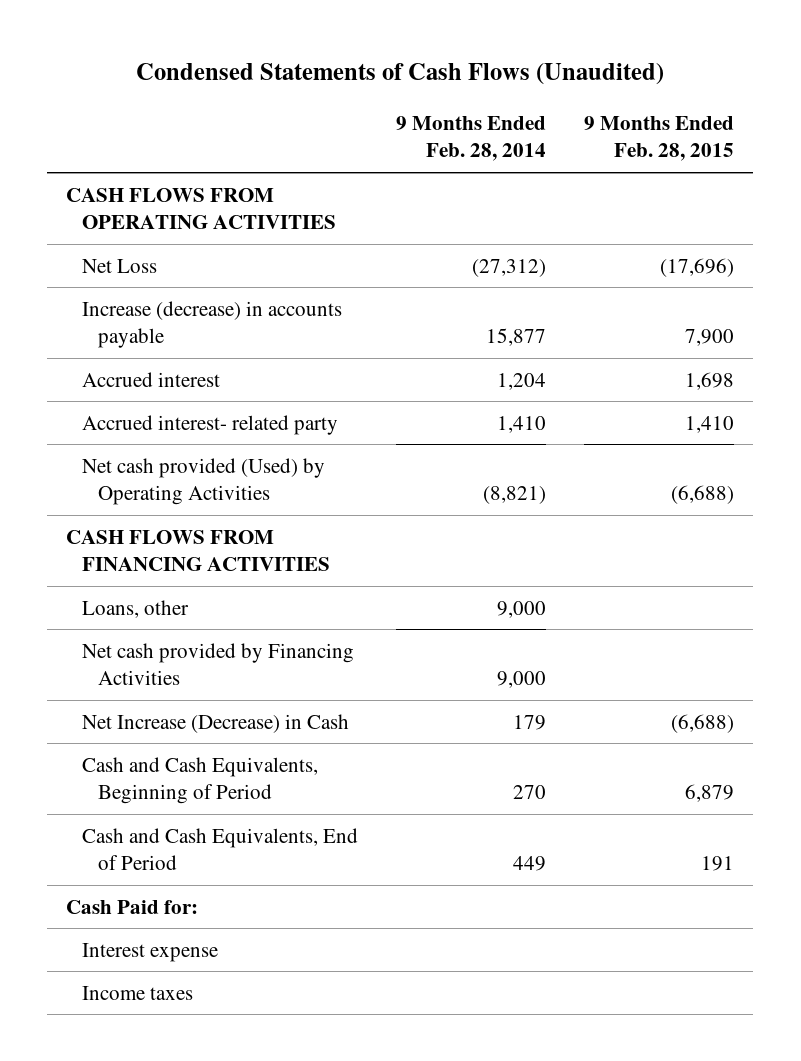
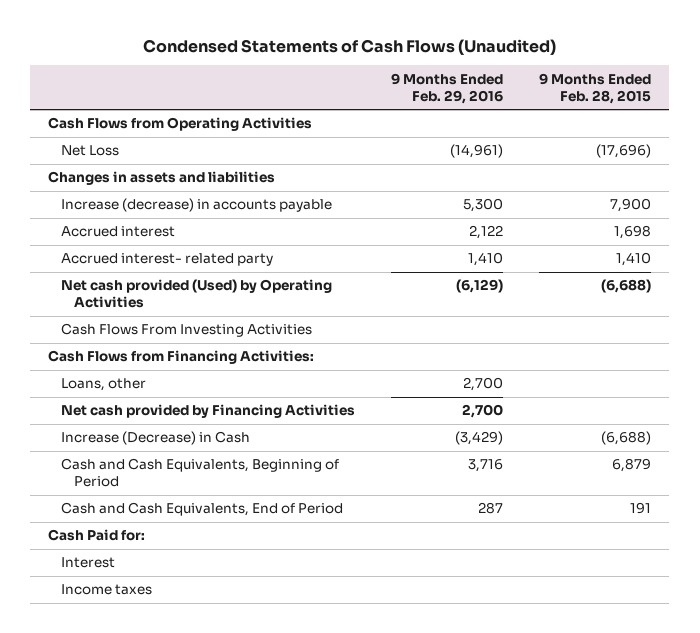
[396,116,547,162] 9 Months Ended Feb. 28, 2014 -> none
none -> [391,72,504,104] 9 Months Ended Feb. 29, 2016
[66,187,337,229] CASH FLOWS FROM OPERATING ACTIVITIES -> [48,117,313,132] Cash Flows from Operating Activities
none -> [48,171,276,186] Changes in assets and liabilities
none -> [61,323,313,338] Cash Flows From Investing Activities
[66,529,331,571] CASH FLOWS FROM FINANCING ACTIVITIES -> [48,350,315,365] Cash Flows from Financing Activities:
[82,713,350,733] Net Increase (Decrease) in Cash -> [61,431,251,446] Increase (Decrease) in Cash
[82,942,219,962] Interest expense -> [61,557,116,569] Interest

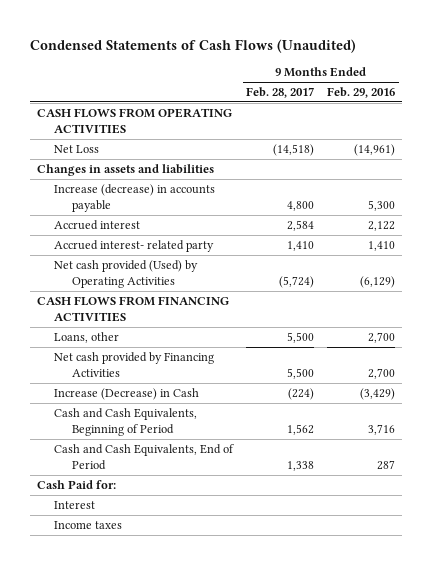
[539,72,652,104] 9 Months Ended Feb. 28, 2015 -> none
none -> [246,87,315,99] Feb. 28, 2017
[48,117,313,132] Cash Flows from Operating Activities -> [36,107,232,135] CASH FLOWS FROM OPERATING ACTIVITIES
[61,323,313,338] Cash Flows From Investing Activities -> none
[48,350,315,365] Cash Flows from Financing Activities: -> [36,295,229,323] CASH FLOWS FROM FINANCING ACTIVITIES

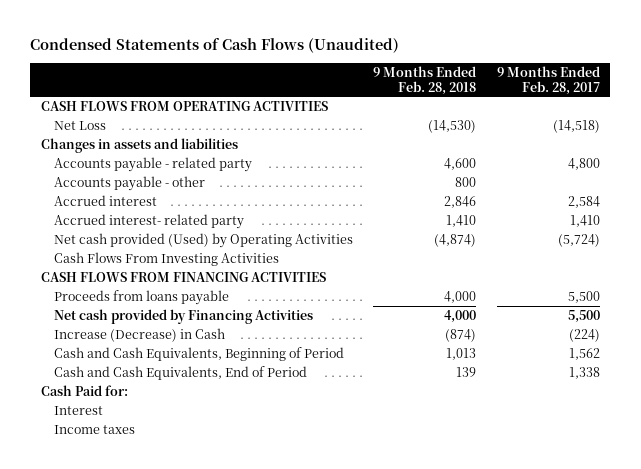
[327,87,396,99] Feb. 29, 2016 -> none
none -> [373,65,477,95] 9 Months Ended Feb. 28, 2018
[54,183,216,213] Increase (decrease) in accounts payable -> [53,156,252,172] Accounts payable - related party
none -> [53,175,205,191] Accounts payable - other
none -> [53,251,279,266] Cash Flows From Investing Activities
[54,331,120,343] Loans, other -> [53,289,229,305] Proceeds from loans payable

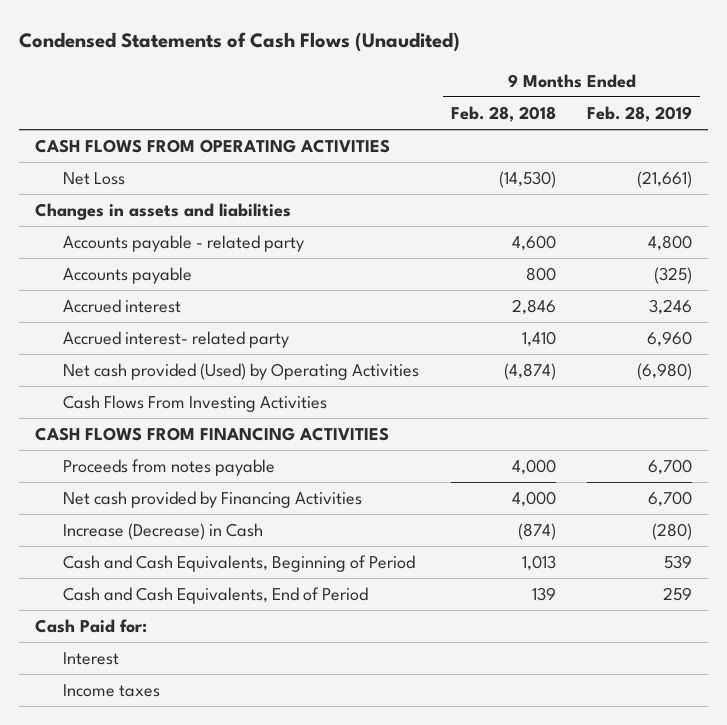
[497,65,601,95] 9 Months Ended Feb. 28, 2017 -> none
none -> [587,105,693,122] Feb. 28, 2019
[53,175,205,191] Accounts payable - other -> [63,266,193,284] Accounts payable
[53,289,229,305] Proceeds from loans payable -> [63,458,276,476] Proceeds from notes payable

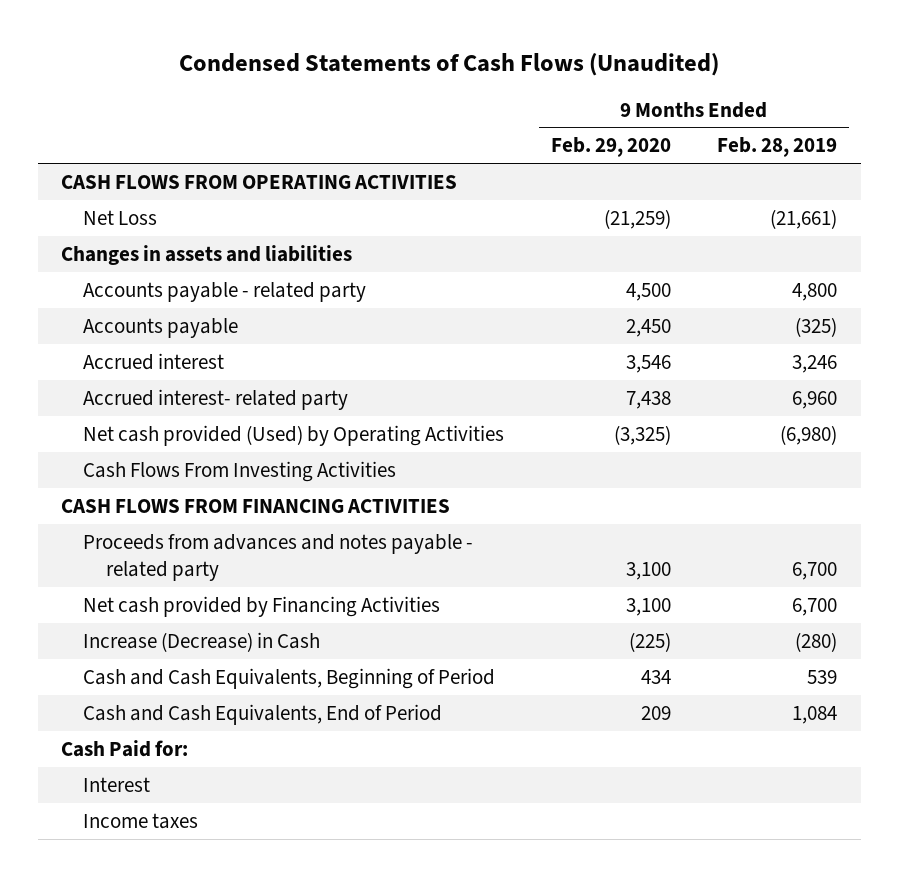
[450,105,556,122] Feb. 28, 2018 -> none
none -> [550,137,671,158] Feb. 29, 2020
[63,458,276,476] Proceeds from notes payable -> [83,533,474,581] Proceeds from advances and notes payable - related party
[663,586,693,601] 259 -> [792,705,838,724] 1,084

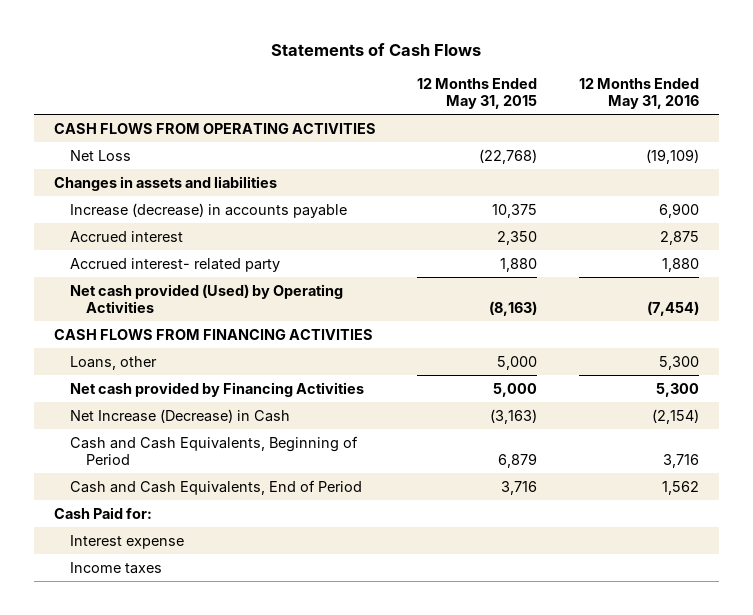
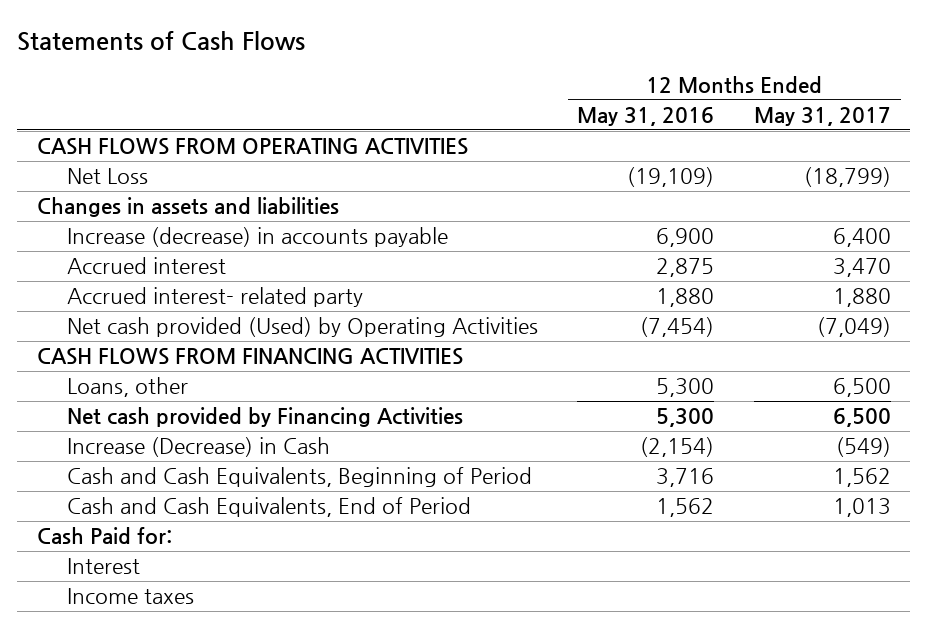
[417,77,538,110] 12 Months Ended May 31, 2015 -> none
none -> [753,106,891,126] May 31, 2017
[70,408,291,423] Net Increase (Decrease) in Cash -> [67,437,331,458] Increase (Decrease) in Cash
[70,534,185,549] Interest expense -> [67,558,141,575] Interest

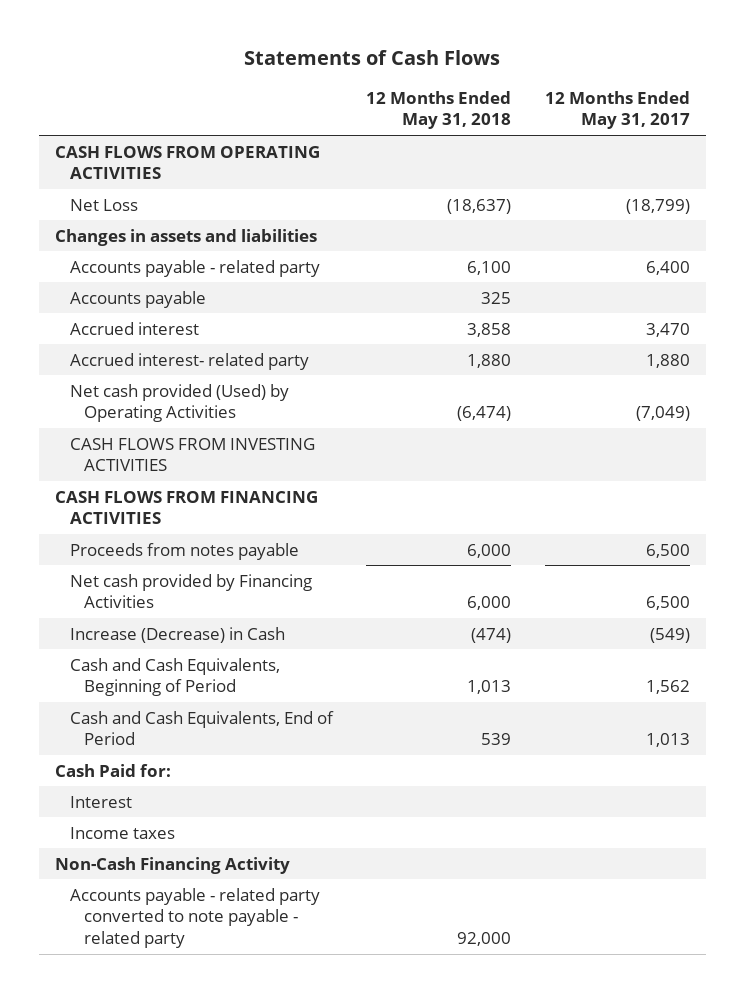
[577,106,715,126] May 31, 2016 -> none
none -> [366,90,512,130] 12 Months Ended May 31, 2018
[67,227,449,248] Increase (decrease) in accounts payable -> [69,259,320,277] Accounts payable - related party
none -> [69,290,206,308] Accounts payable
none -> [69,437,315,472] CASH FLOWS FROM INVESTING ACTIVITIES
[67,377,189,398] Loans, other -> [69,542,299,560] Proceeds from notes payable
none -> [55,856,291,874] Non-Cash Financing Activity
none -> [69,887,320,949] Accounts payable - related party converted to note payable - related party

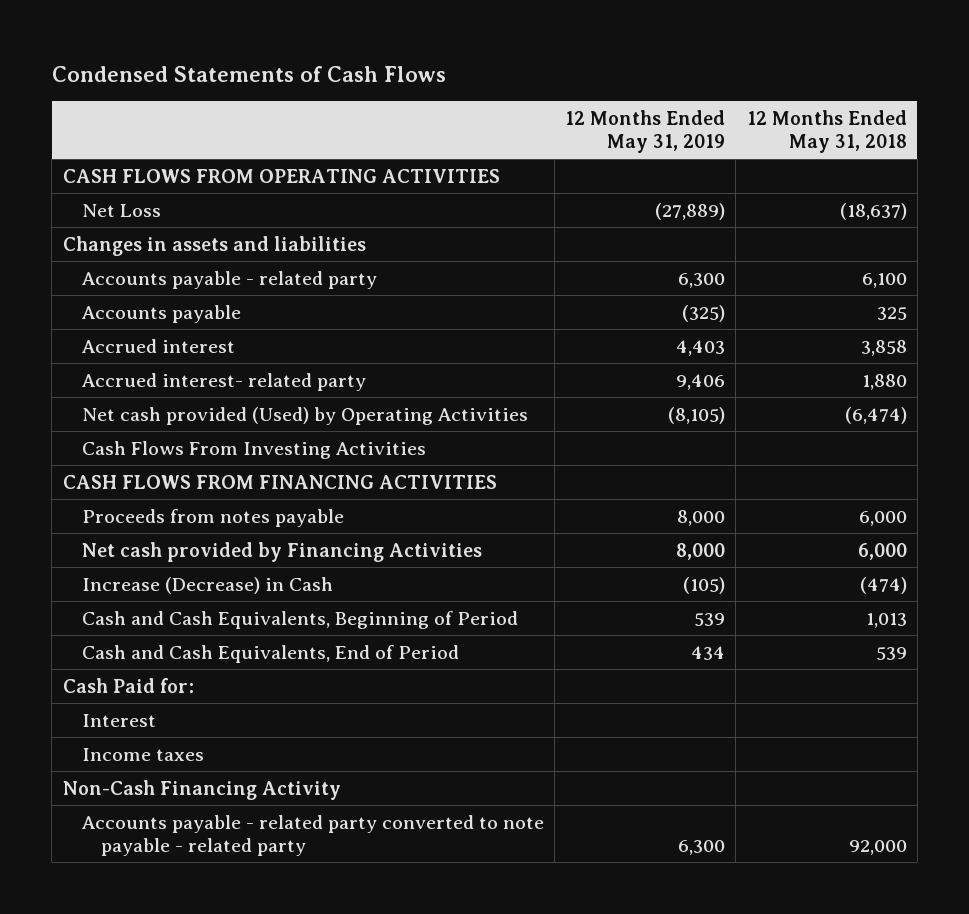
[244,49,501,65] Statements of Cash Flows -> [51,65,446,82] Condensed Statements of Cash Flows
[544,90,690,130] 12 Months Ended May 31, 2017 -> none
none -> [565,109,726,154] 12 Months Ended May 31, 2019
[69,437,315,472] CASH FLOWS FROM INVESTING ACTIVITIES -> [81,440,426,459] Cash Flows From Investing Activities

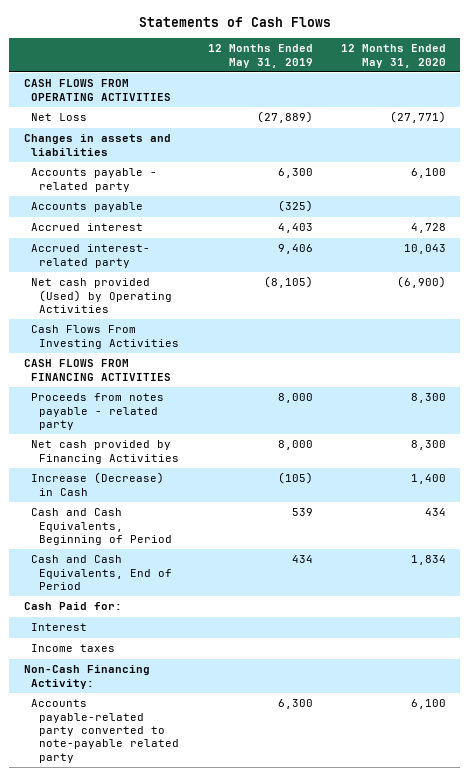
[51,65,446,82] Condensed Statements of Cash Flows -> [138,16,331,27] Statements of Cash Flows
[746,109,907,154] 12 Months Ended May 31, 2018 -> none
none -> [341,44,447,68] 12 Months Ended May 31, 2020
[81,508,344,527] Proceeds from notes payable -> [31,393,165,431] Proceeds from notes payable - related party
[62,779,341,800] Non-Cash Financing Activity -> [23,665,150,689] Non-Cash Financing Activity:
[81,814,544,856] Accounts payable - related party converted to note payable - related party -> [31,699,180,763] Accounts payable-related party converted to note-payable related party

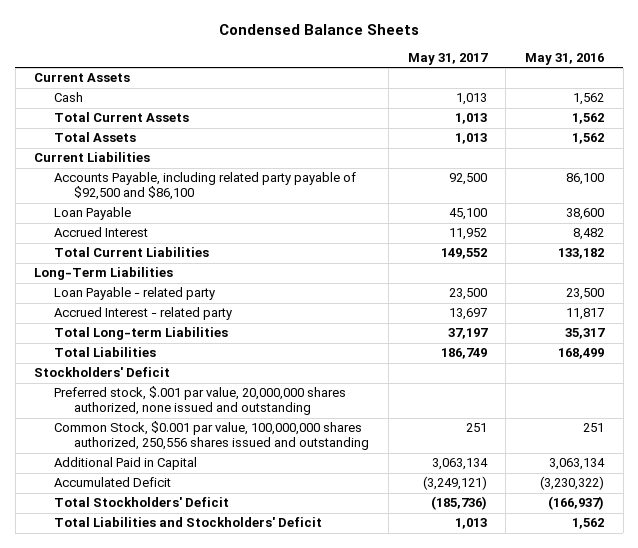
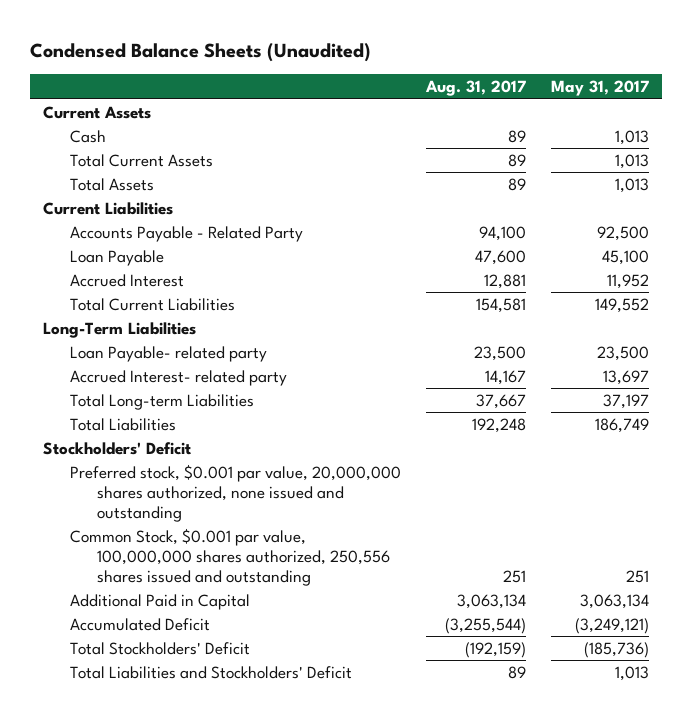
[219,23,420,35] Condensed Balance Sheets -> [30,42,372,62] Condensed Balance Sheets (Unaudited)
[525,53,605,66] May 31, 2016 -> none
none -> [425,80,527,97] Aug. 31, 2017
[54,172,357,201] Accounts Payable, including related party payable of $92,500 and $86,100 -> [69,225,303,242] Accounts Payable - Related Party
[54,287,216,301] Loan Payable - related party -> [69,345,267,362] Loan Payable- related party
[54,307,233,321] Accrued Interest - related party -> [69,369,287,386] Accrued Interest- related party
[54,386,347,416] Preferred stock, $.001 par value, 20,000,000 shares authorized, none issued and outstanding -> [69,463,401,522] Preferred stock, $0.001 par value, 20,000,000 shares authorized, none issued and outstanding

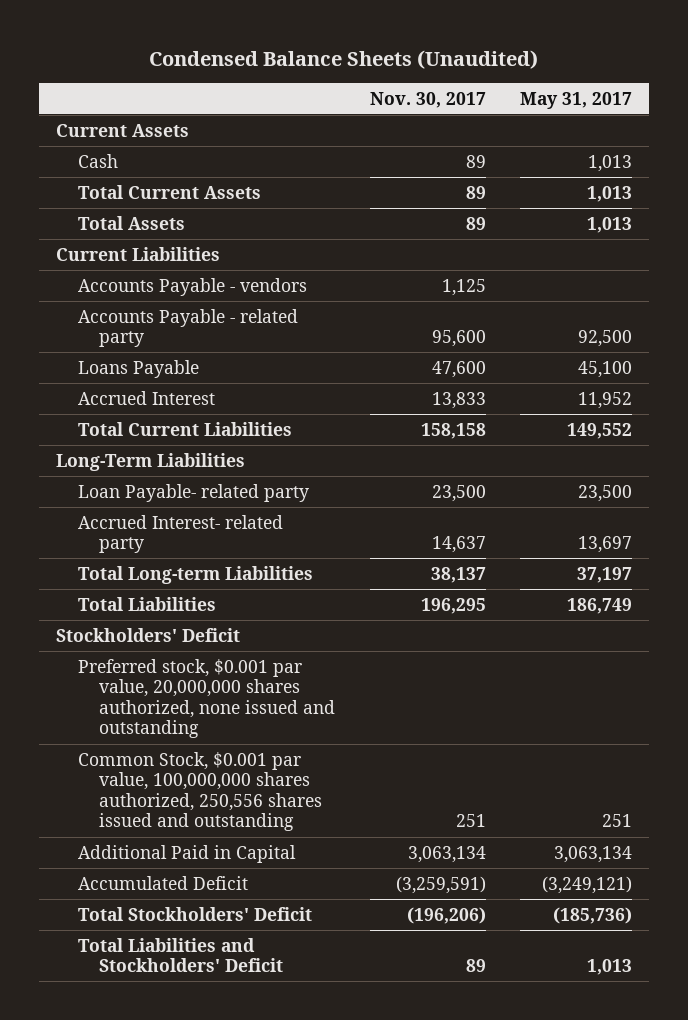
[425,80,527,97] Aug. 31, 2017 -> none
none -> [369,91,486,108] Nov. 30, 2017
none -> [77,277,307,296] Accounts Payable - vendors
[69,225,303,242] Accounts Payable - Related Party -> [77,308,298,348] Accounts Payable - related party
[69,249,164,266] Loan Payable -> [77,359,199,378] Loans Payable

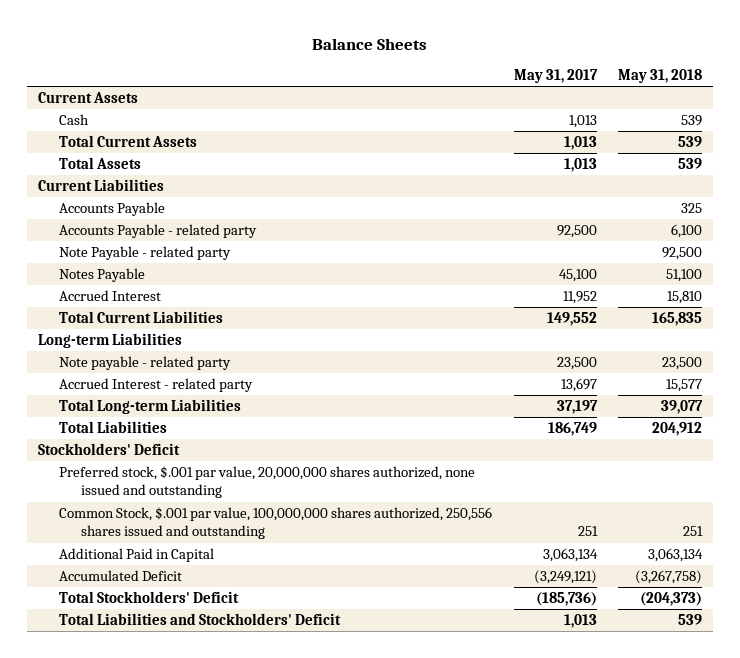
[149,49,539,69] Condensed Balance Sheets (Unaudited) -> [312,37,428,50] Balance Sheets
[369,91,486,108] Nov. 30, 2017 -> none
none -> [618,68,703,83] May 31, 2018
[77,277,307,296] Accounts Payable - vendors -> [59,202,166,217] Accounts Payable
none -> [59,246,232,261] Note Payable - related party
[77,359,199,378] Loans Payable -> [59,268,146,283] Notes Payable
[55,452,245,471] Long-Term Liabilities -> [37,333,182,349] Long-term Liabilities
[77,483,309,502] Loan Payable- related party -> [59,356,232,371] Note payable - related party
[77,514,283,554] Accrued Interest- related party -> [59,378,254,393] Accrued Interest - related party
[77,658,336,739] Preferred stock, $0.001 par value, 20,000,000 shares authorized, none issued and outstanding -> [59,466,476,499] Preferred stock, $.001 par value, 20,000,000 shares authorized, none issued and outstanding
[77,751,323,832] Common Stock, $0.001 par value, 100,000,000 shares authorized, 250,556 shares issued and outstanding -> [59,507,493,540] Common Stock, $.001 par value, 100,000,000 shares authorized, 250,556 shares issued and outstanding

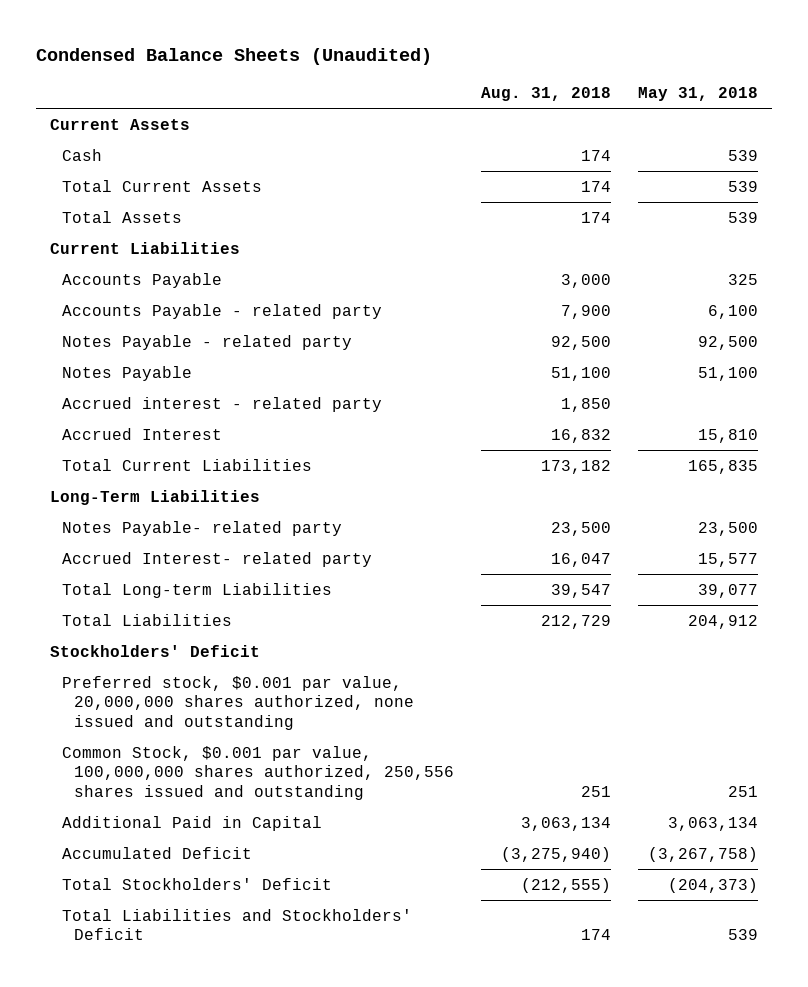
[312,37,428,50] Balance Sheets -> [36,48,433,66] Condensed Balance Sheets (Unaudited)
[513,68,598,83] May 31, 2017 -> none
none -> [480,86,611,101] Aug. 31, 2018
[59,246,232,261] Note Payable - related party -> [61,334,352,350] Notes Payable - related party
none -> [61,396,382,412] Accrued interest - related party
[37,333,182,349] Long-term Liabilities -> [49,489,260,505] Long-Term Liabilities
[59,356,232,371] Note payable - related party -> [61,520,342,536] Notes Payable- related party
[59,378,254,393] Accrued Interest - related party -> [61,551,372,567] Accrued Interest- related party
[59,466,476,499] Preferred stock, $.001 par value, 20,000,000 shares authorized, none issued and outstanding -> [61,675,414,730] Preferred stock, $0.001 par value, 20,000,000 shares authorized, none issued and outstanding
[59,507,493,540] Common Stock, $.001 par value, 100,000,000 shares authorized, 250,556 shares issued and outstanding -> [61,745,454,800] Common Stock, $0.001 par value, 100,000,000 shares authorized, 250,556 shares issued and outstanding

